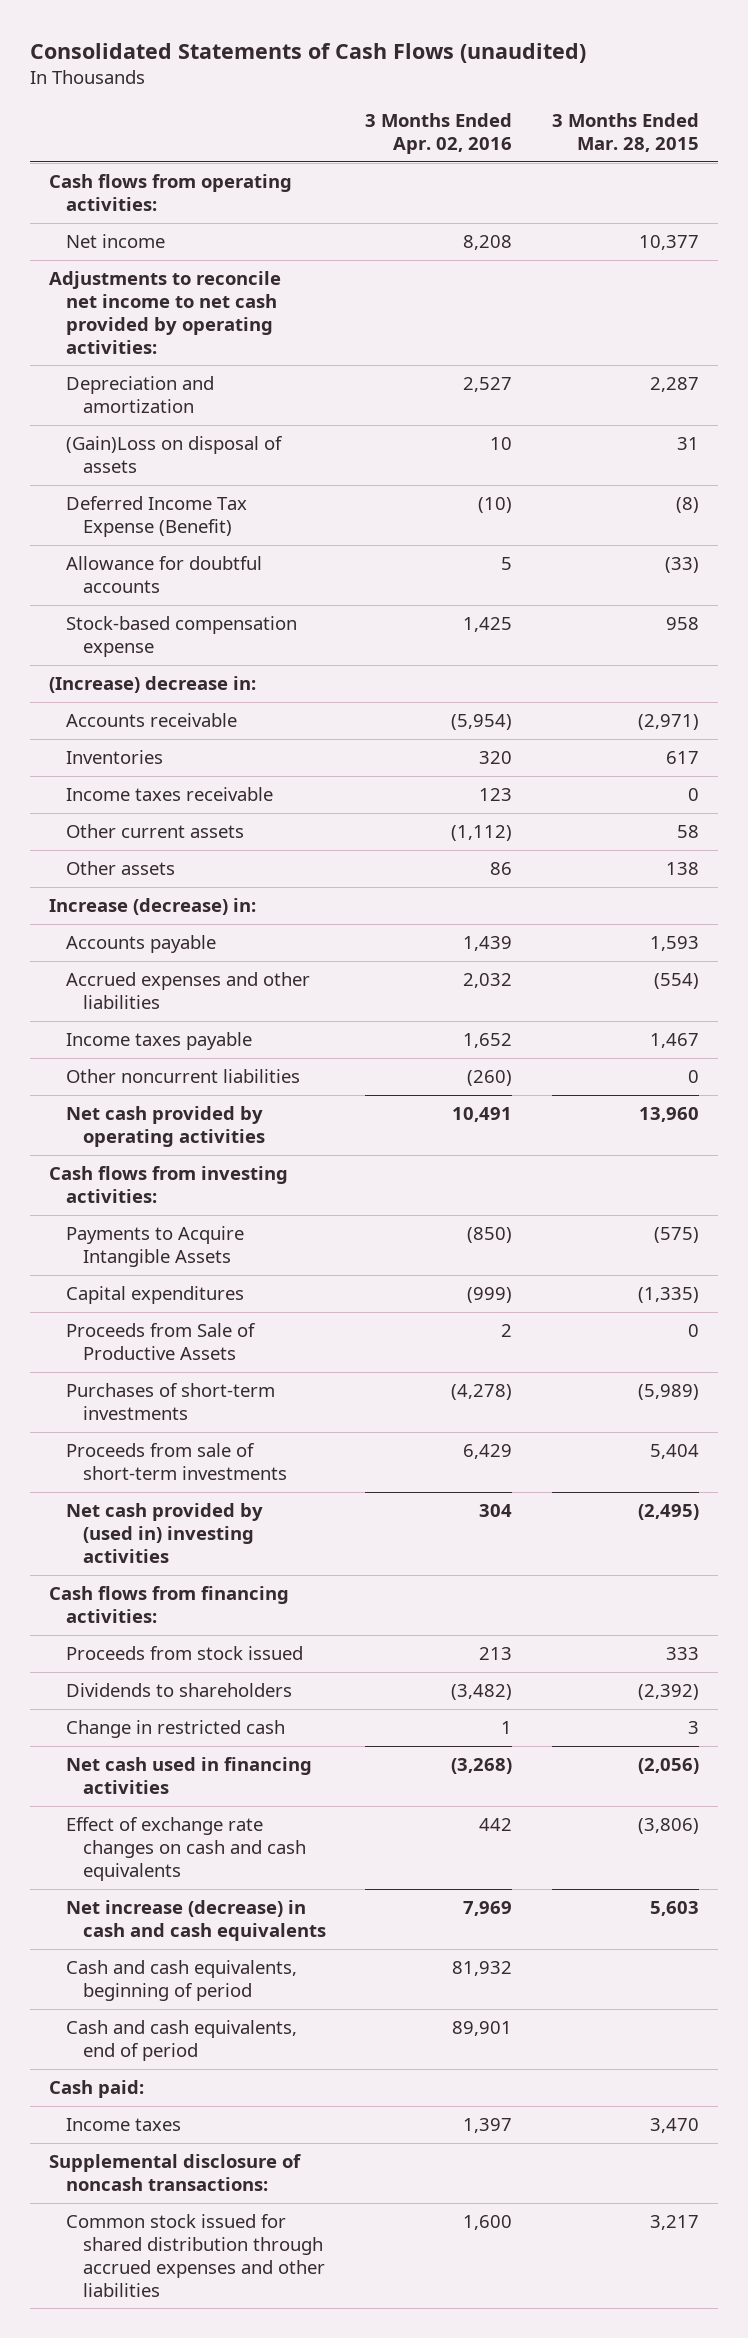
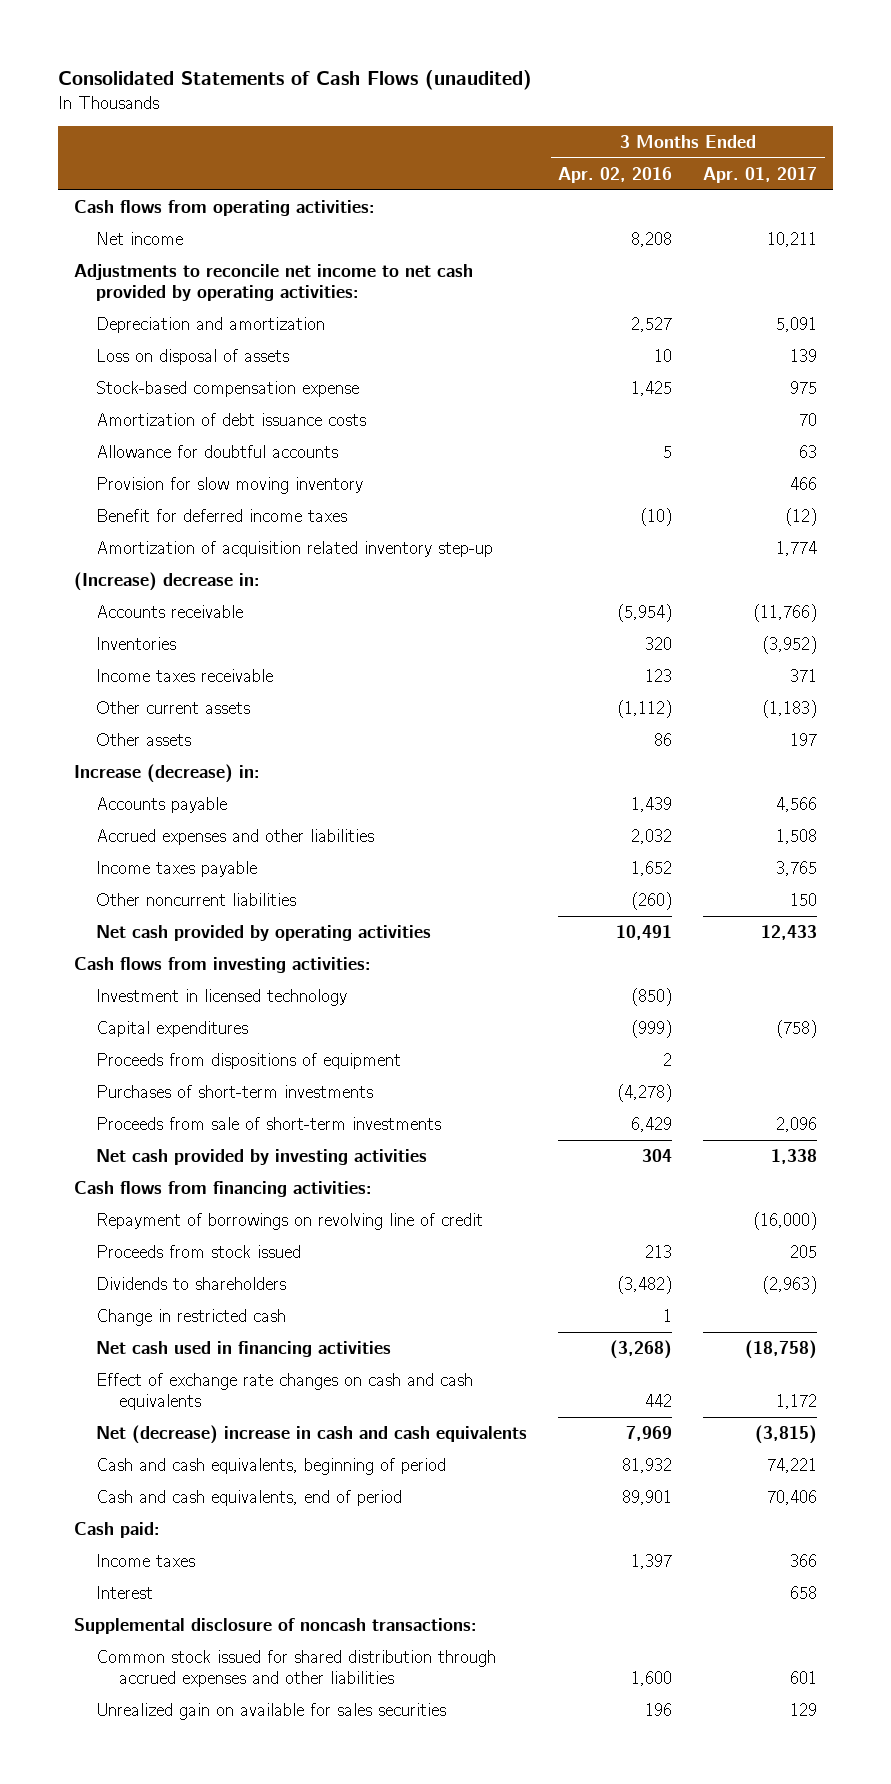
[551,113,699,153] 3 Months Ended Mar. 28, 2015 -> none
none -> [703,166,818,183] Apr. 01, 2017
[66,496,248,537] Deferred Income Tax Expense (Benefit) -> none
[66,436,284,473] (Gain)Loss on disposal of assets -> [96,348,290,365] Loss on disposal of assets
none -> [96,412,367,426] Amortization of debt issuance costs
[66,556,263,593] Allowance for doubtful accounts -> [96,444,339,458] Allowance for doubtful accounts
none -> [96,476,364,494] Provision for slow moving inventory
none -> [96,508,348,522] Benefit for deferred income taxes
none -> [96,540,494,557] Amortization of acquisition related inventory step-up
[66,1226,245,1267] Payments to Acquire Intangible Assets -> [96,988,348,1006] Investment in licensed technology
[66,1323,257,1360] Proceeds from Sale of Productive Assets -> [96,1052,402,1069] Proceeds from dispositions of equipment
[66,1503,264,1563] Net cash provided by (used in) investing activities -> [96,1148,428,1165] Net cash provided by investing activities
none -> [96,1212,484,1230] Repayment of borrowings on revolving line of credit
[66,1900,327,1941] Net increase (decrease) in cash and cash equivalents -> [96,1424,528,1444] Net (decrease) increase in cash and cash equivalents
none -> [96,1585,154,1599] Interest
none -> [96,1702,447,1720] Unrealized gain on available for sales securities

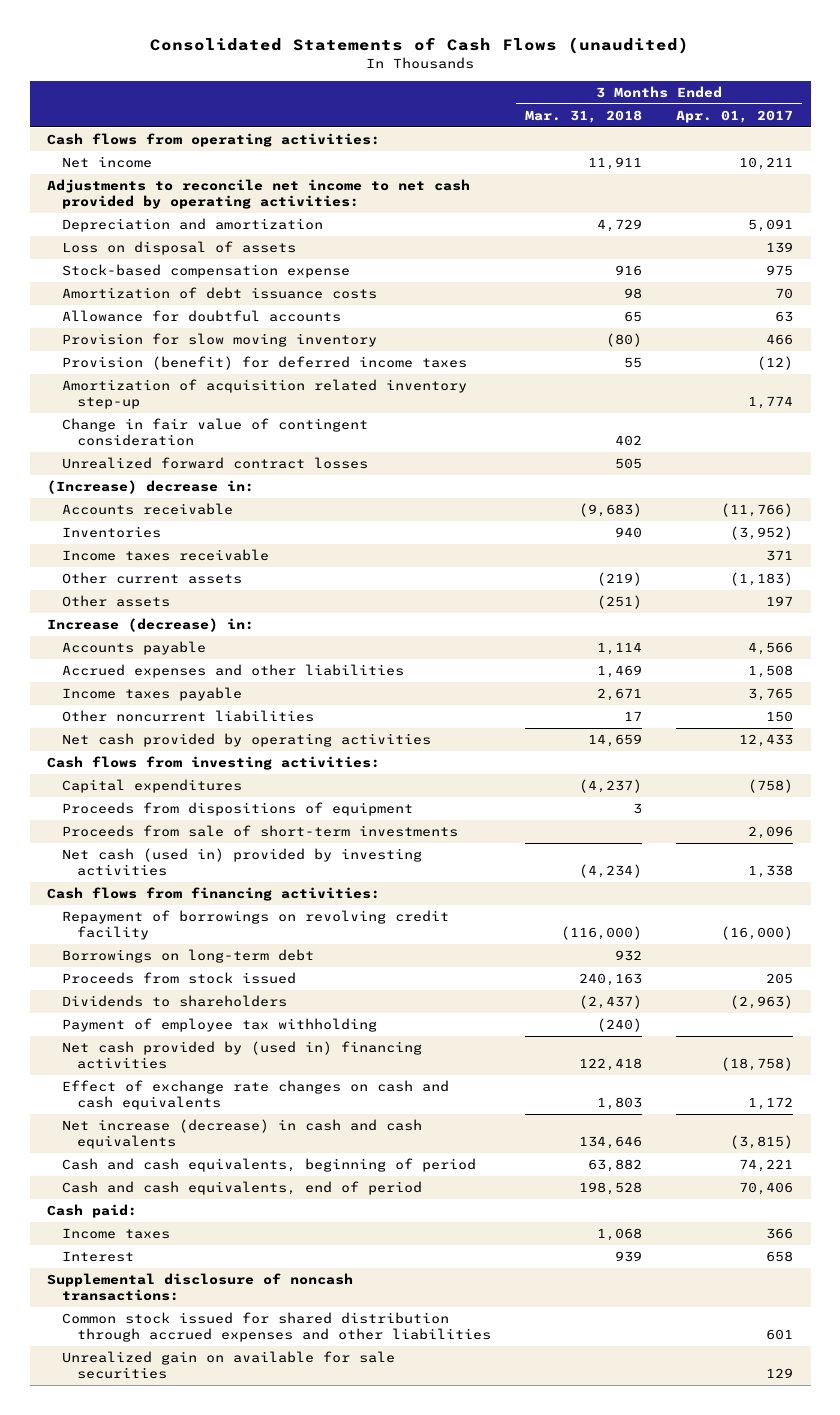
[558,166,673,183] Apr. 02, 2016 -> none
none -> [525,110,643,124] Mar. 31, 2018
[96,508,348,522] Benefit for deferred income taxes -> [61,356,467,371] Provision (benefit) for deferred income taxes
none -> [61,418,368,447] Change in fair value of contingent consideration
none -> [61,457,368,470] Unrealized forward contract losses
[96,988,348,1006] Investment in licensed technology -> none
[96,1084,374,1098] Purchases of short-term investments -> none
[96,1148,428,1165] Net cash provided by investing activities -> [61,848,422,877] Net cash (used in) provided by investing activities
[96,1212,484,1230] Repayment of borrowings on revolving line of credit -> [61,910,449,941] Repayment of borrowings on revolving credit facility
none -> [61,949,314,964] Borrowings on long-term debt
[96,1308,287,1326] Change in restricted cash -> none
none -> [61,1018,377,1033] Payment of employee tax withholding
[96,1340,392,1357] Net cash used in financing activities -> [61,1041,422,1070] Net cash provided by (used in) financing activities
[96,1424,528,1444] Net (decrease) increase in cash and cash equivalents -> [61,1119,422,1150] Net increase (decrease) in cash and cash equivalents
[96,1702,447,1720] Unrealized gain on available for sales securities -> [61,1351,395,1380] Unrealized gain on available for sale securities

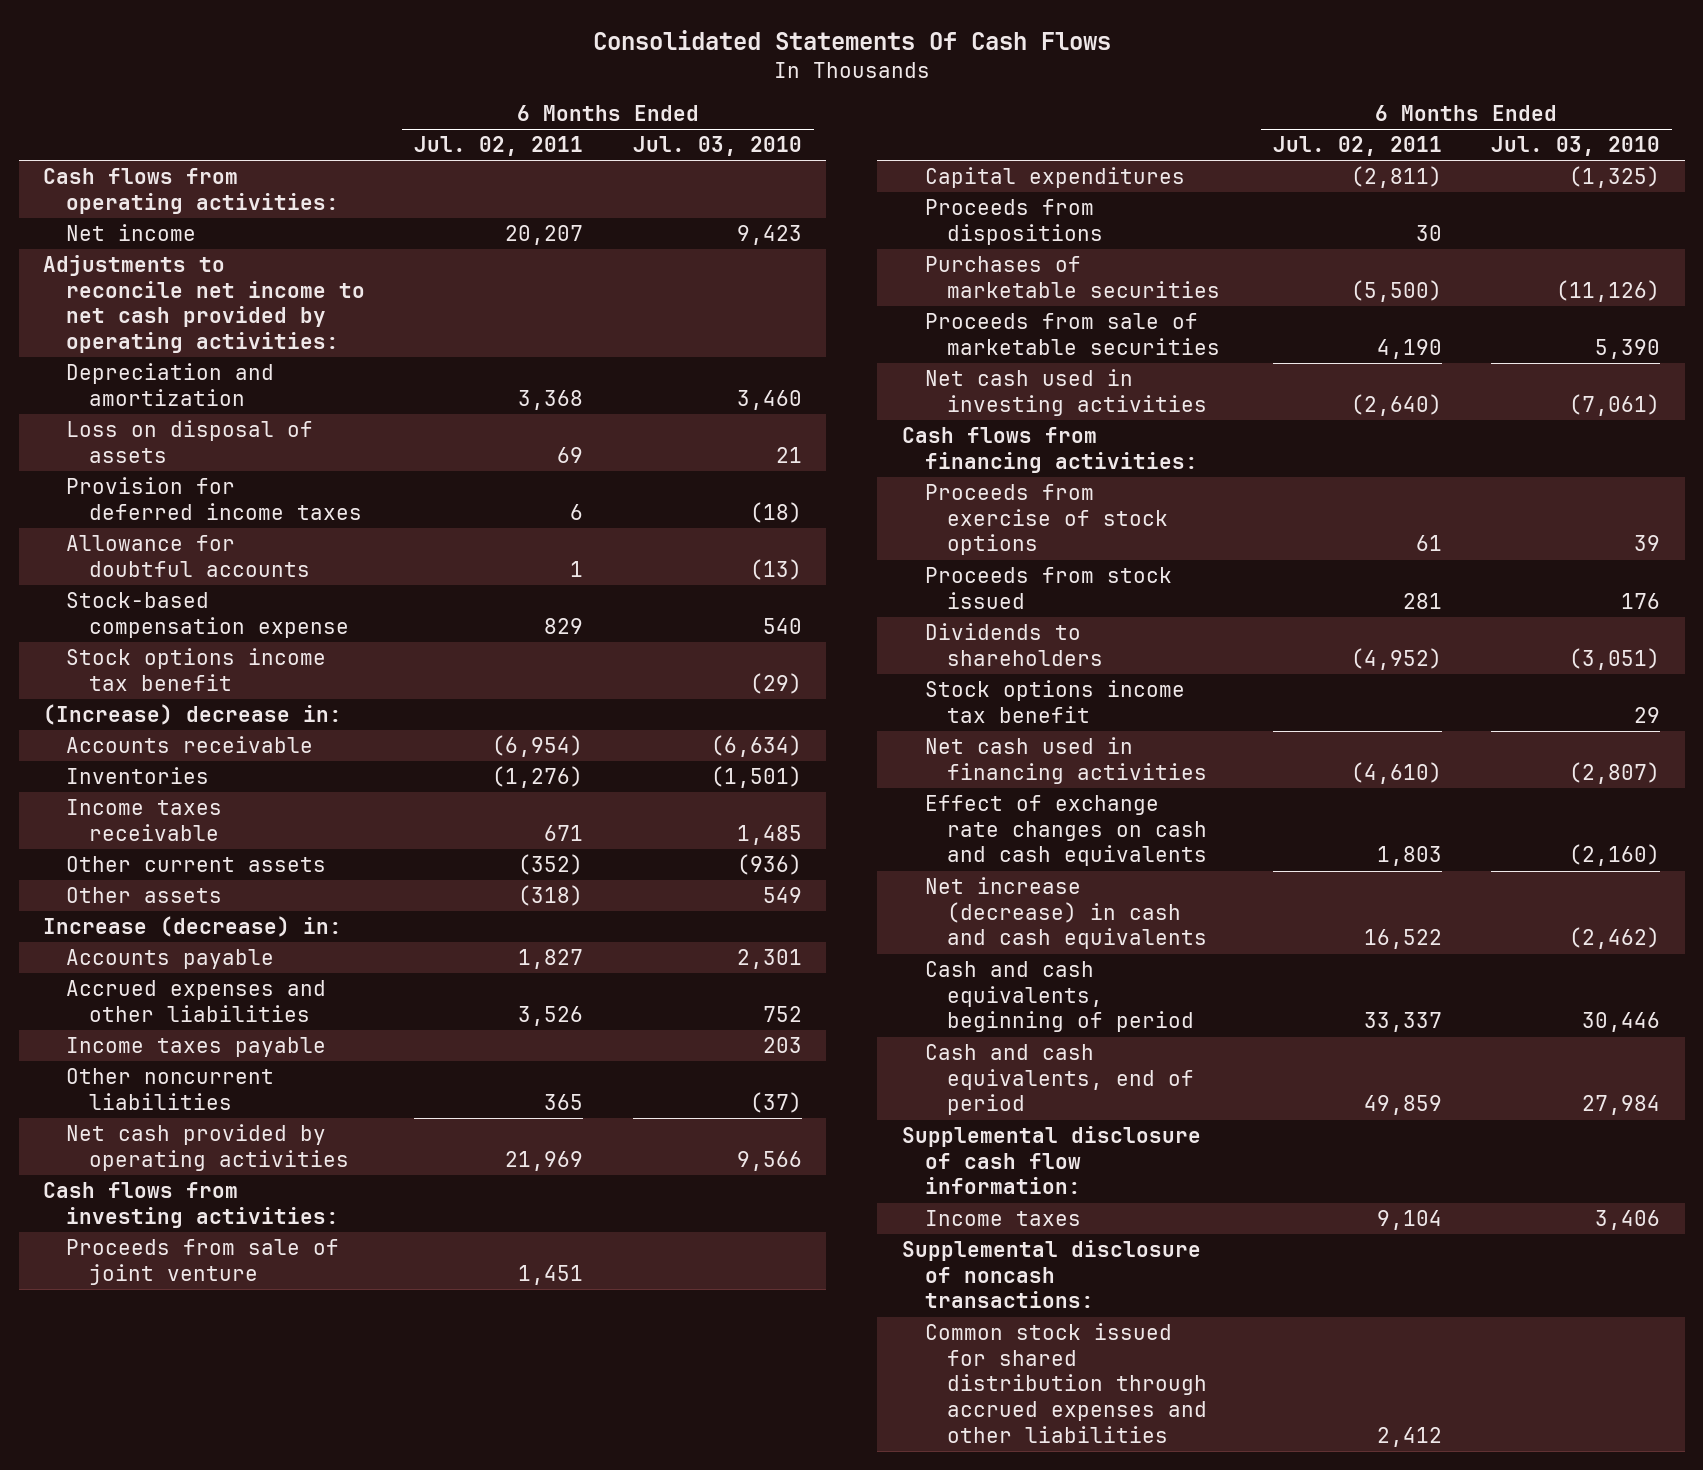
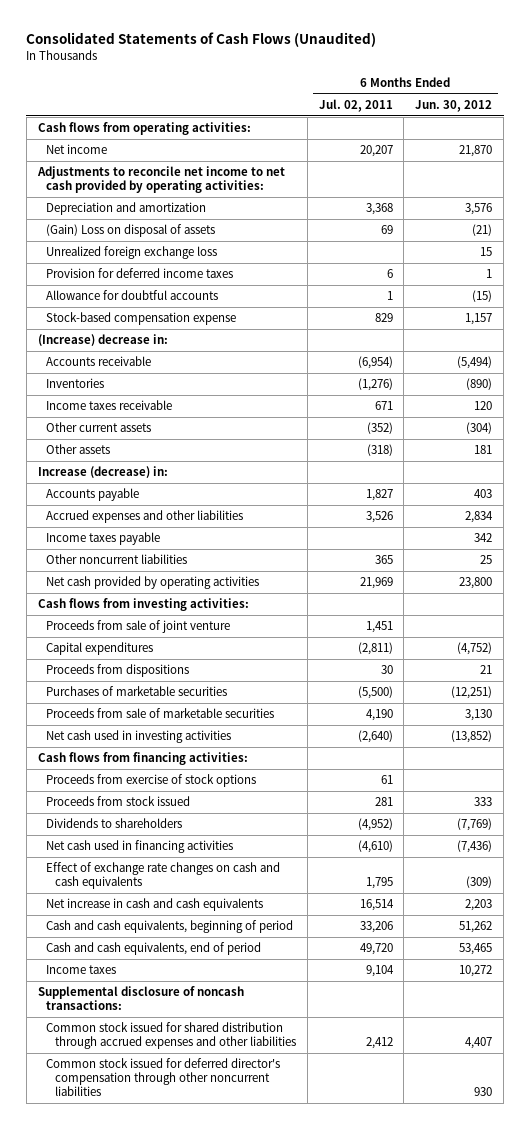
[592,30,1111,51] Consolidated Statements Of Cash Flows -> [26,32,377,48] Consolidated Statements of Cash Flows (Unaudited)
[632,136,802,157] Jul. 03, 2010 -> none
none -> [415,99,493,112] Jun. 30, 2012
[66,419,314,463] Loss on disposal of assets -> [46,224,216,238] (Gain) Loss on disposal of assets
none -> [46,246,218,260] Unrealized foreign exchange loss
[66,647,327,691] Stock options income tax benefit -> none
[924,679,1185,723] Stock options income tax benefit -> none
[901,1125,1201,1195] Supplemental disclosure of cash flow information: -> none
[1376,846,1442,867] 1,803 -> [365,877,393,890] 1,795
[924,876,1208,950] Net increase (decrease) in cash and cash equivalents -> [46,898,264,912] Net increase in cash and cash equivalents
[1363,929,1442,950] 16,522 -> [359,899,394,912] 16,514
[1363,1012,1442,1033] 33,337 -> [359,921,393,934] 33,206
[1363,1095,1442,1116] 49,859 -> [359,943,393,956] 49,720
none -> [46,1058,281,1097] Common stock issued for deferred director's compensation through other noncurrent liabilities

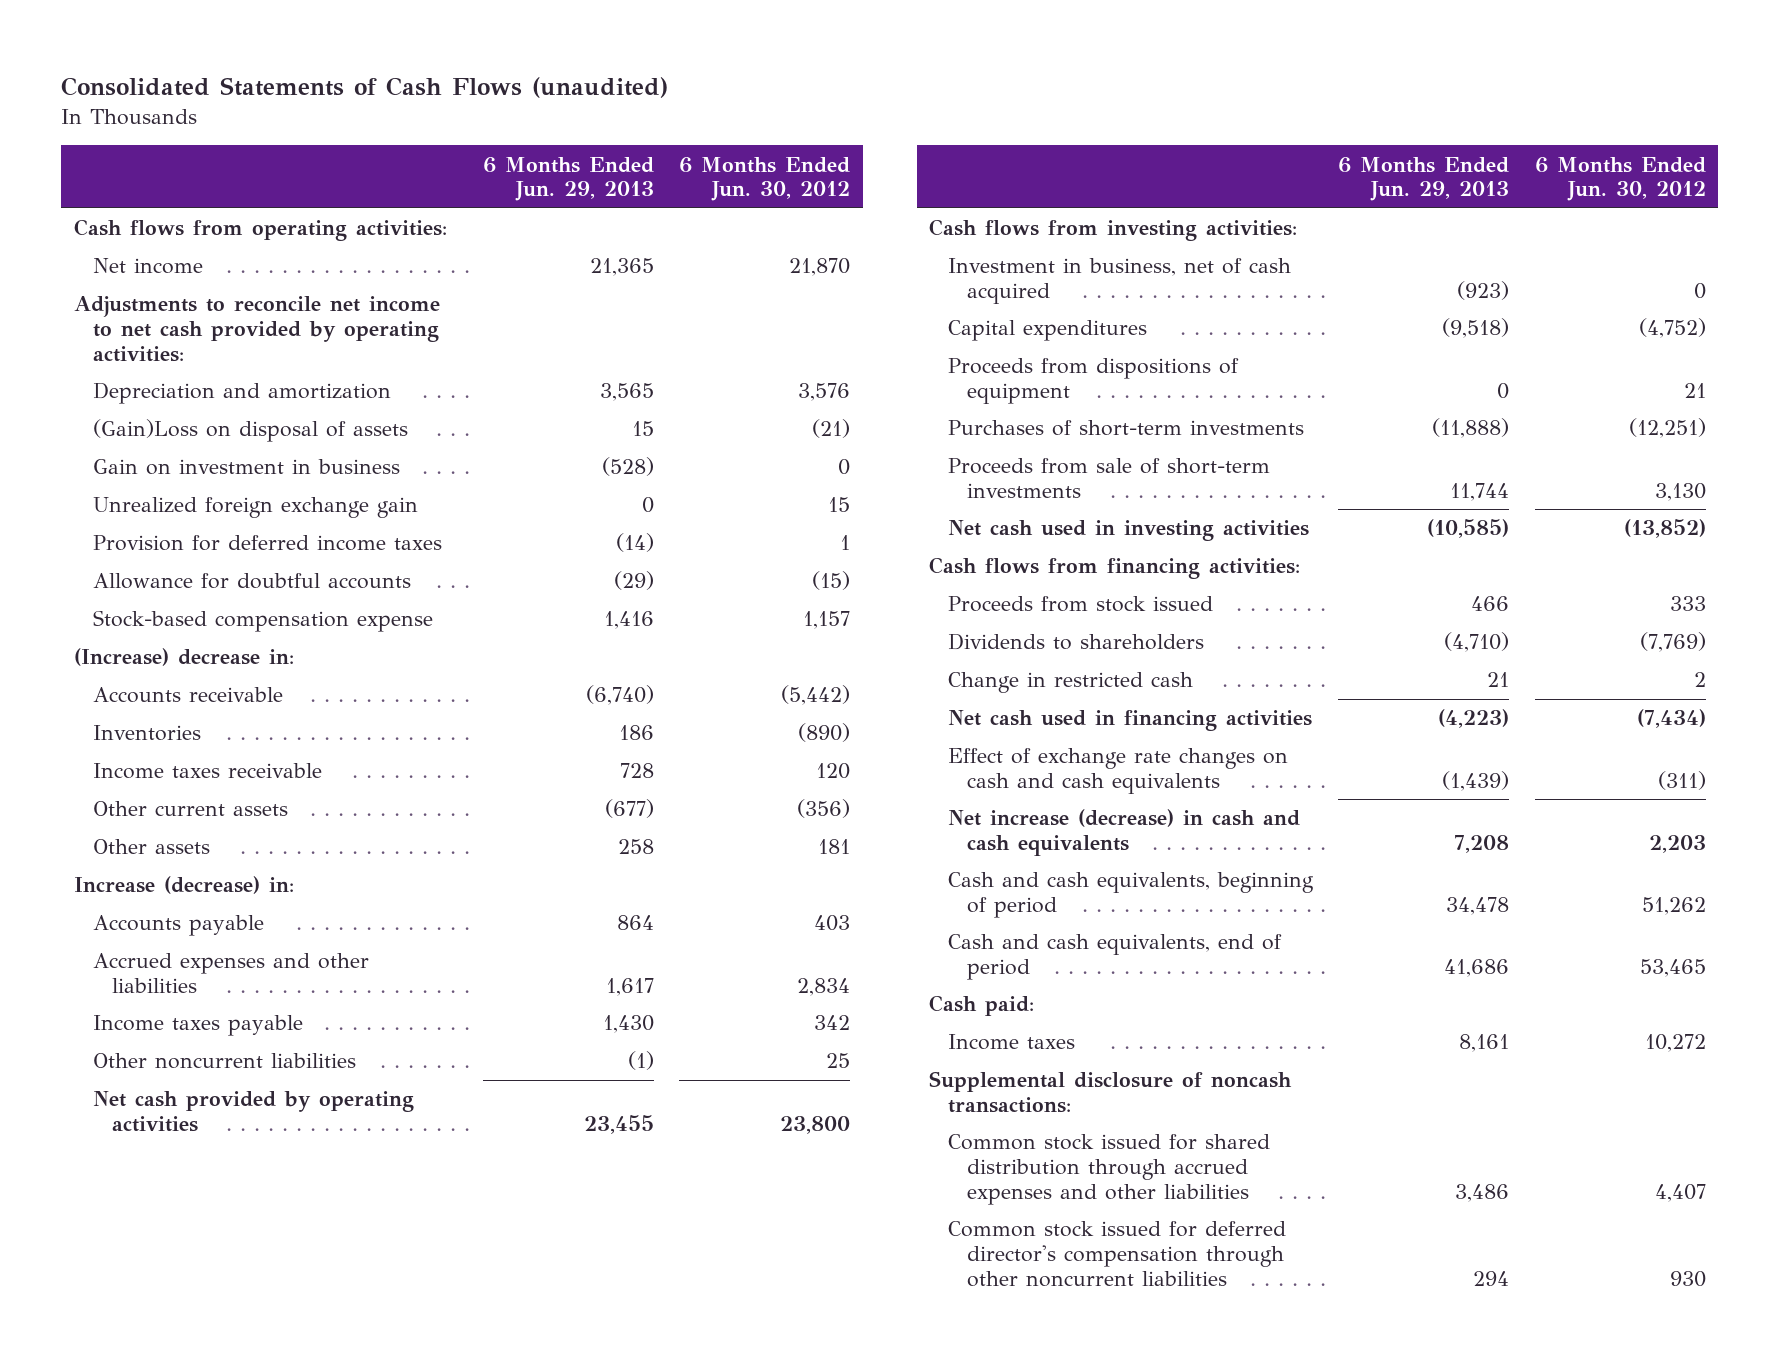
[26,32,377,48] Consolidated Statements of Cash Flows (Unaudited) -> [61,76,669,98] Consolidated Statements of Cash Flows (unaudited)
[318,98,393,112] Jul. 02, 2011 -> none
none -> [482,156,654,202] 6 Months Ended Jun. 29, 2013
[46,224,216,238] (Gain) Loss on disposal of assets -> [92,419,408,443] (Gain)Loss on disposal of assets
none -> [92,459,400,476] Gain on investment in business
[46,246,218,260] Unrealized foreign exchange loss -> [92,497,418,519] Unrealized foreign exchange gain
[457,356,493,370] (5,494) -> [781,685,851,706] (5,442)
[466,422,493,435] (304) -> [797,799,851,819] (356)
[46,620,231,634] Proceeds from sale of joint venture -> none
none -> [948,258,1292,305] Investment in business, net of cash acquired
[46,664,190,678] Proceeds from dispositions -> [948,358,1240,405] Proceeds from dispositions of equipment
[46,686,228,697] Purchases of marketable securities -> [948,420,1305,437] Purchases of short-term investments
[46,708,275,719] Proceeds from sale of marketable securities -> [948,458,1271,499] Proceeds from sale of short-term investments
[46,774,257,788] Proceeds from exercise of stock options -> none
none -> [948,672,1194,694] Change in restricted cash
[457,840,493,854] (7,436) -> [1636,709,1706,729] (7,434)
[466,876,493,889] (309) -> [1657,771,1706,791] (311)
[46,898,264,912] Net increase in cash and cash equivalents -> [948,809,1301,857] Net increase (decrease) in cash and cash equivalents
none -> [929,995,1035,1017] Cash paid:

